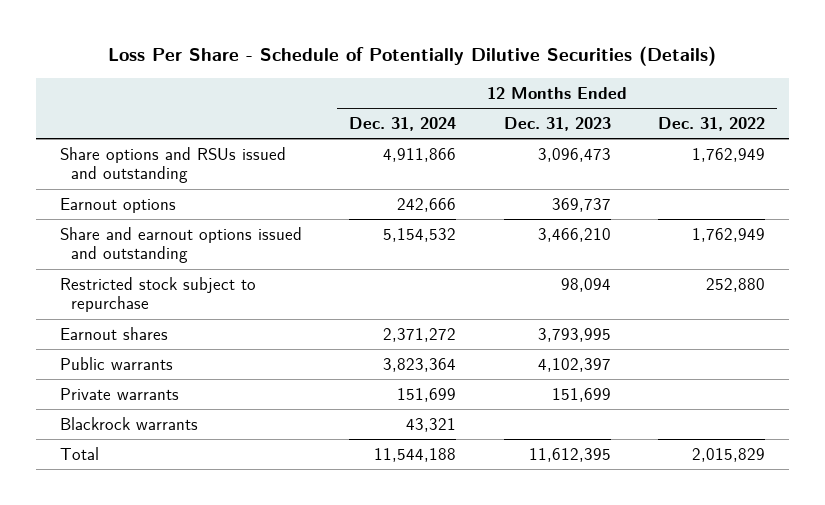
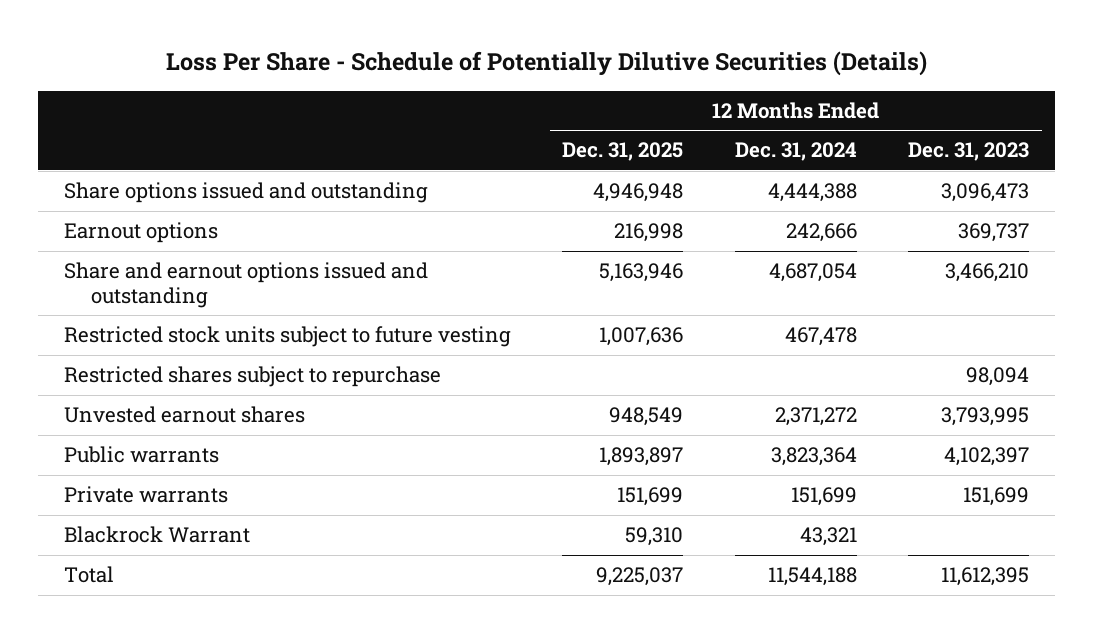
[657,116,765,131] Dec. 31, 2022 -> none
none -> [562,142,684,162] Dec. 31, 2025
[59,146,286,184] Share options and RSUs issued and outstanding -> [63,182,428,204] Share options issued and outstanding
[383,147,457,162] 4,911,866 -> [767,183,857,203] 4,444,388
[383,227,457,242] 5,154,532 -> [768,263,857,283] 4,687,054
none -> [63,326,511,348] Restricted stock units subject to future vesting
[59,276,256,313] Restricted stock subject to repurchase -> [63,366,441,388] Restricted shares subject to repurchase
[59,326,168,340] Earnout shares -> [63,406,305,424] Unvested earnout shares
[59,416,198,430] Blackrock warrants -> [63,526,250,544] Blackrock Warrant

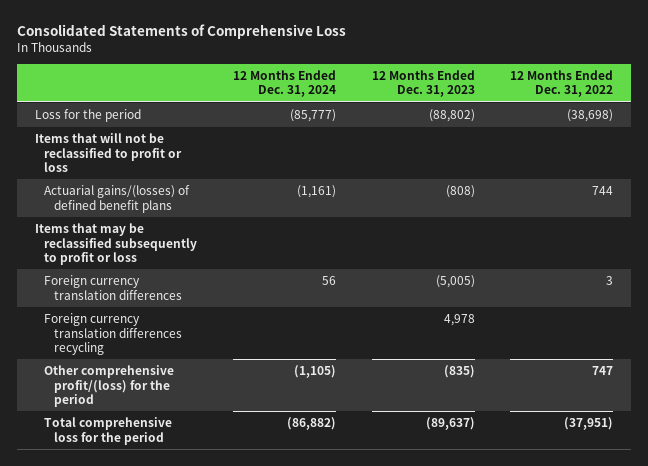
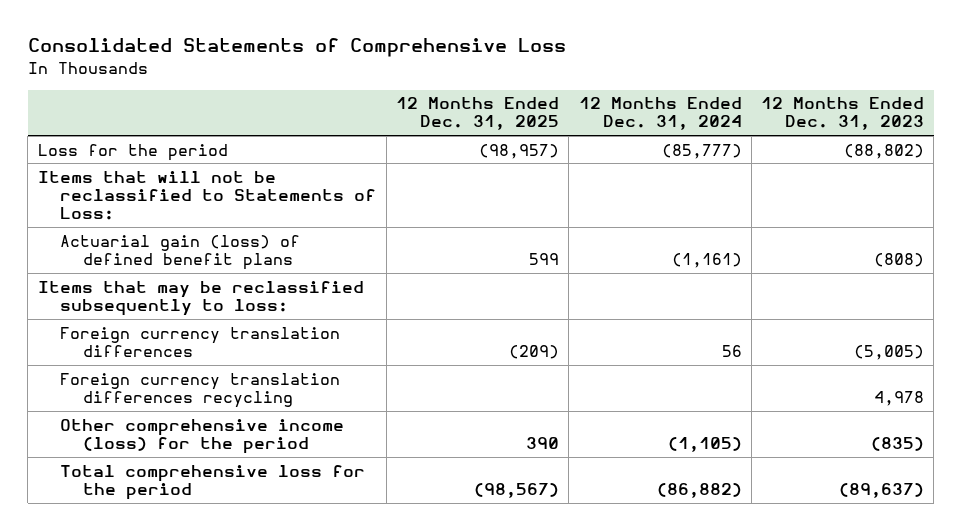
[510,69,614,98] 12 Months Ended Dec. 31, 2022 -> none
none -> [395,97,559,131] 12 Months Ended Dec. 31, 2025
[34,133,183,172] Items that will not be reclassified to profit or loss -> [37,170,377,221] Items that will not be reclassified to Statements of Loss:
[44,185,191,213] Actuarial gains/(losses) of defined benefit plans -> [60,234,301,270] Actuarial gain (loss) of defined benefit plans
[34,223,198,265] Items that may be reclassified subsequently to profit or loss -> [37,280,364,316] Items that may be reclassified subsequently to loss:
[44,365,175,407] Other comprehensive profit/(loss) for the period -> [60,418,345,454] Other comprehensive income (loss) for the period

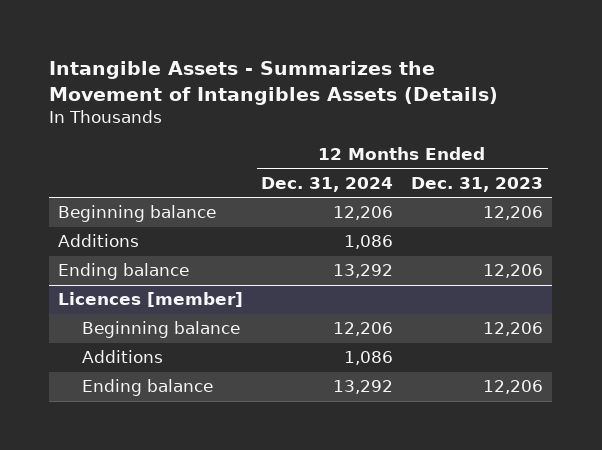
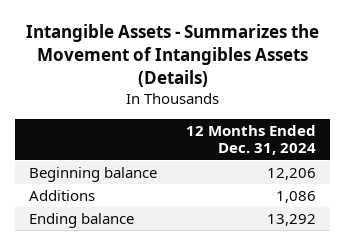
[411,176,544,192] Dec. 31, 2023 -> none
[58,292,244,308] Licences [member] -> none
[82,321,241,339] Beginning balance -> none
[82,350,164,364] Additions -> none
[82,379,214,397] Ending balance -> none

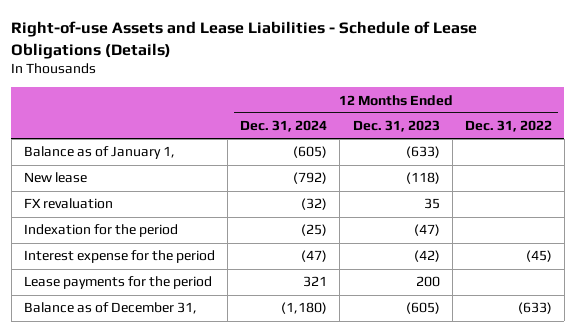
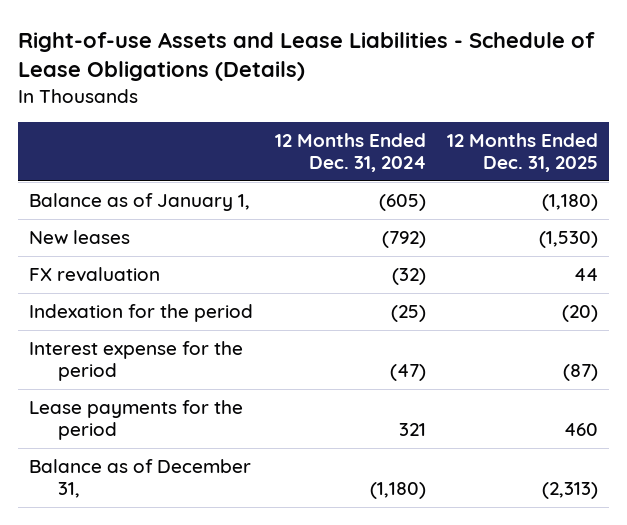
[352,120,440,133] Dec. 31, 2023 -> none
[464,120,552,133] Dec. 31, 2022 -> none
none -> [447,133,599,173] 12 Months Ended Dec. 31, 2025
[23,172,87,184] New lease -> [28,230,130,245] New leases

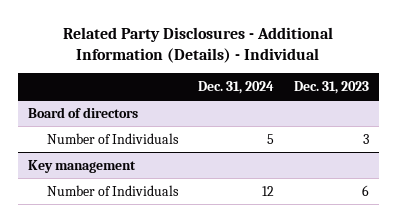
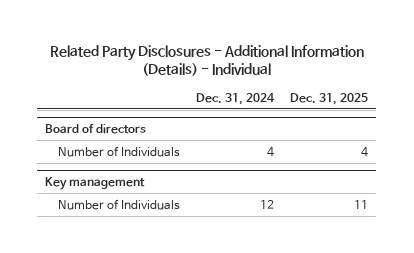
[293,80,369,94] Dec. 31, 2023 -> none
none -> [290,92,369,105] Dec. 31, 2025
[267,133,275,144] 5 -> [267,146,275,157] 4

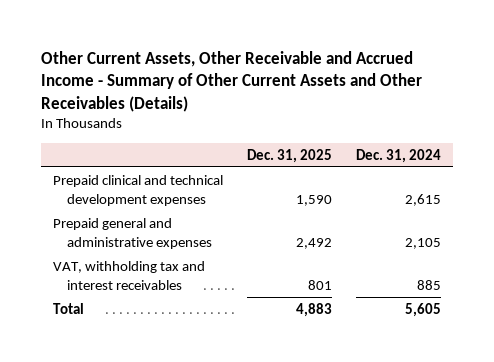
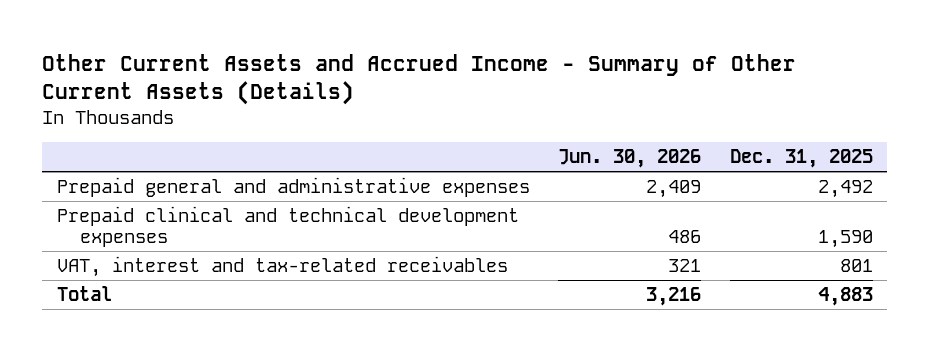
[41,50,423,112] Other Current Assets, Other Receivable and Accrued Income - Summary of Other Current Assets and Other Receivables (Details) -> [42,53,797,106] Other Current Assets and Accrued Income - Summary of Other Current Assets (Details)
[355,148,441,163] Dec. 31, 2024 -> none
none -> [558,148,702,168] Jun. 30, 2026
[52,174,223,206] Prepaid clinical and technical development expenses -> [56,205,519,247] Prepaid clinical and technical development expenses
[52,260,205,290] VAT, withholding tax and interest receivables -> [56,255,508,277] VAT, interest and tax-related receivables

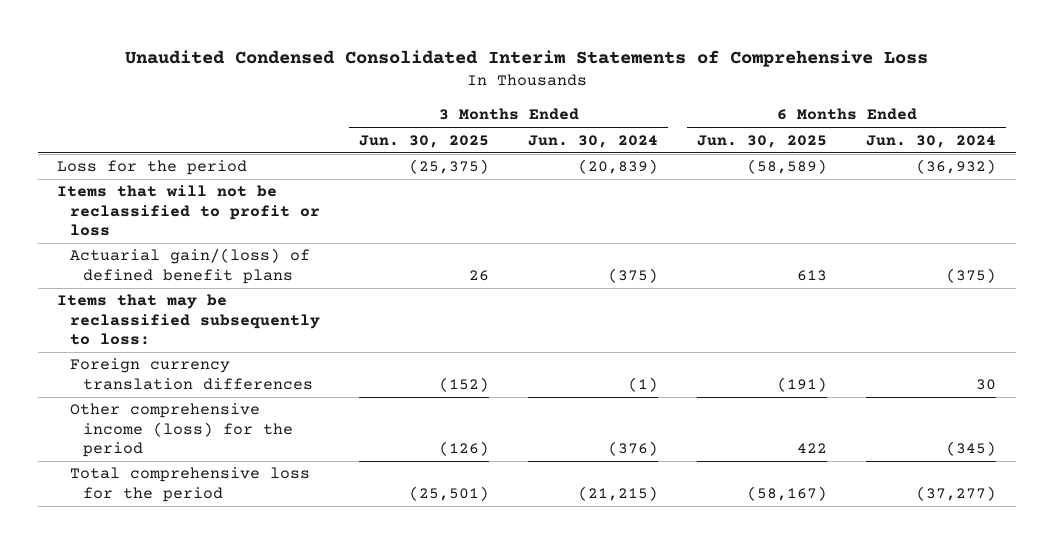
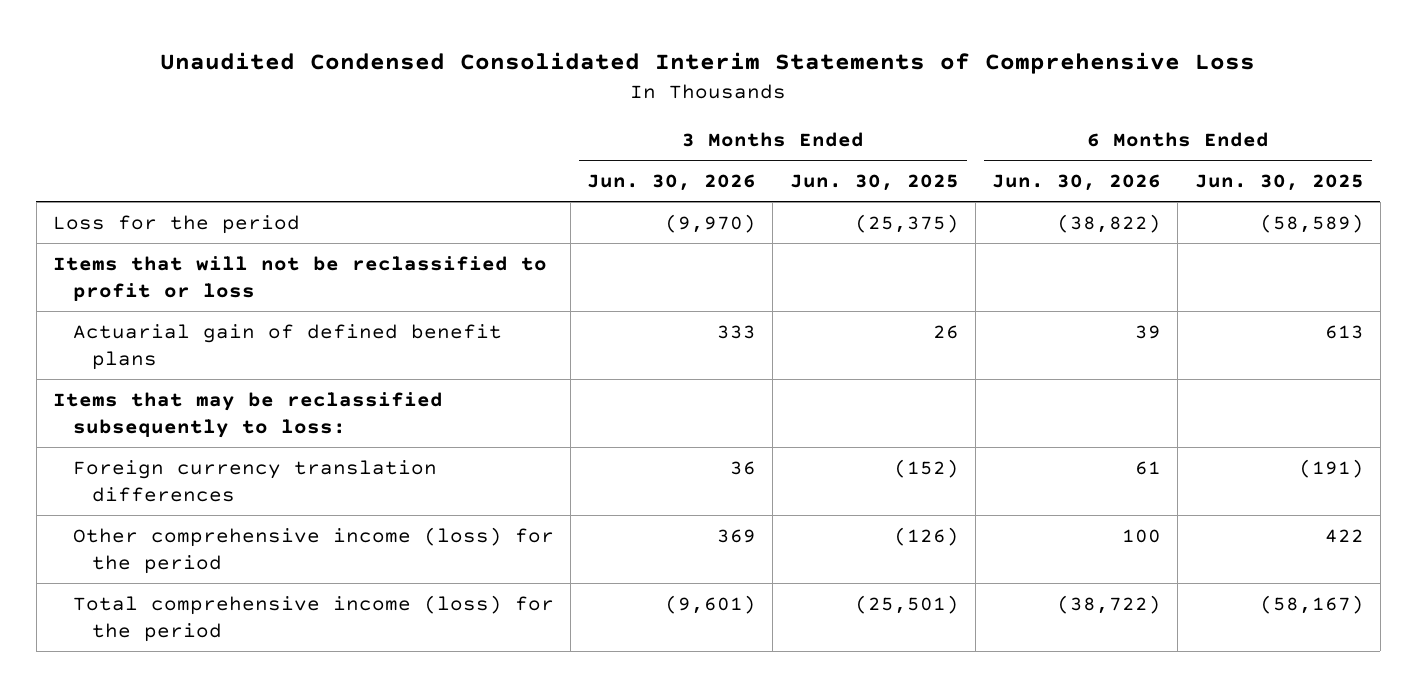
[528,134,659,148] Jun. 30, 2024 -> none
[866,134,997,148] Jun. 30, 2024 -> none
none -> [587,174,757,192] Jun. 30, 2026
none -> [992,174,1162,192] Jun. 30, 2026
[70,248,311,284] Actuarial gain/(loss) of defined benefit plans -> [72,323,502,370] Actuarial gain of defined benefit plans
[70,467,311,502] Total comprehensive loss for the period -> [72,594,554,642] Total comprehensive income (loss) for the period

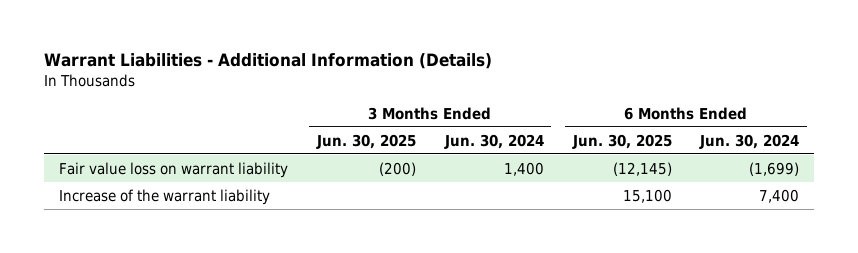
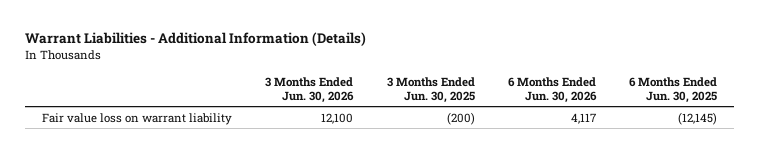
[443,133,544,149] Jun. 30, 2024 -> none
[699,133,800,149] Jun. 30, 2024 -> none
none -> [265,76,355,103] 3 Months Ended Jun. 30, 2026
none -> [507,76,597,103] 6 Months Ended Jun. 30, 2026
[58,188,270,205] Increase of the warrant liability -> none

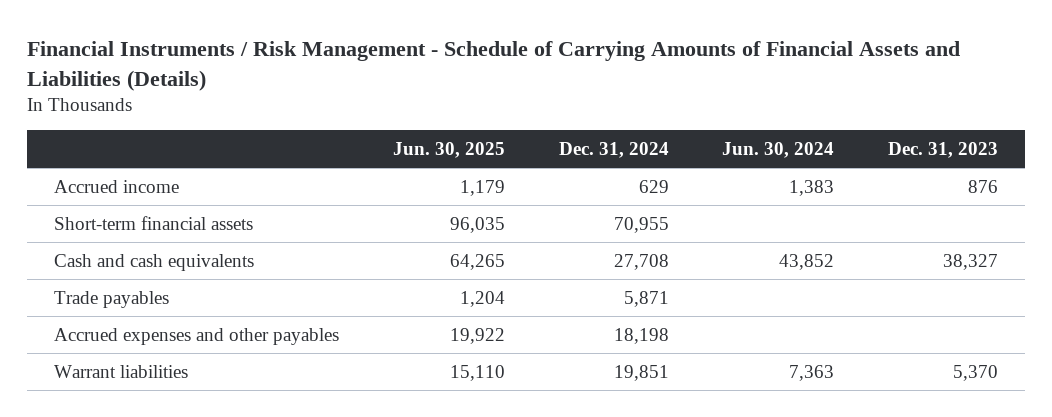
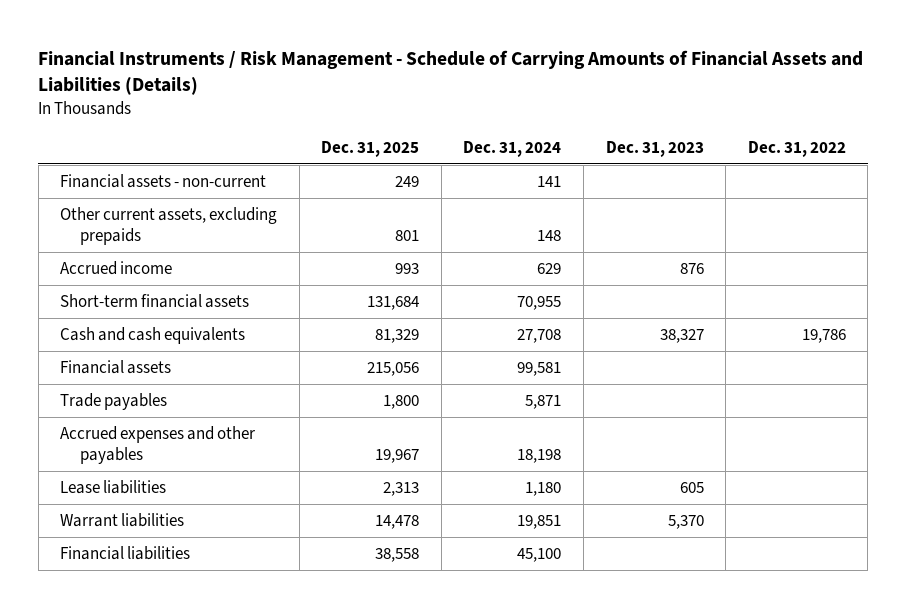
[392,141,505,158] Jun. 30, 2025 -> none
[722,141,835,158] Jun. 30, 2024 -> none
none -> [321,140,420,157] Dec. 31, 2025
none -> [747,140,846,157] Dec. 31, 2022
none -> [60,173,267,188] Financial assets - non-current
none -> [60,206,278,246] Other current assets, excluding prepaids
none -> [60,359,172,374] Financial assets
none -> [60,479,167,494] Lease liabilities
none -> [60,545,191,560] Financial liabilities

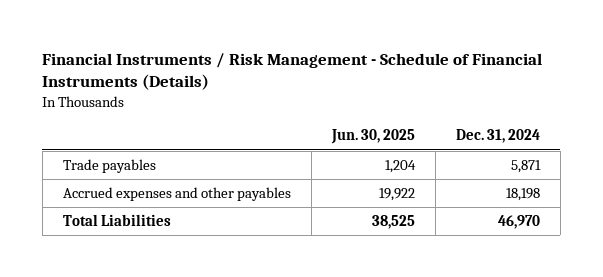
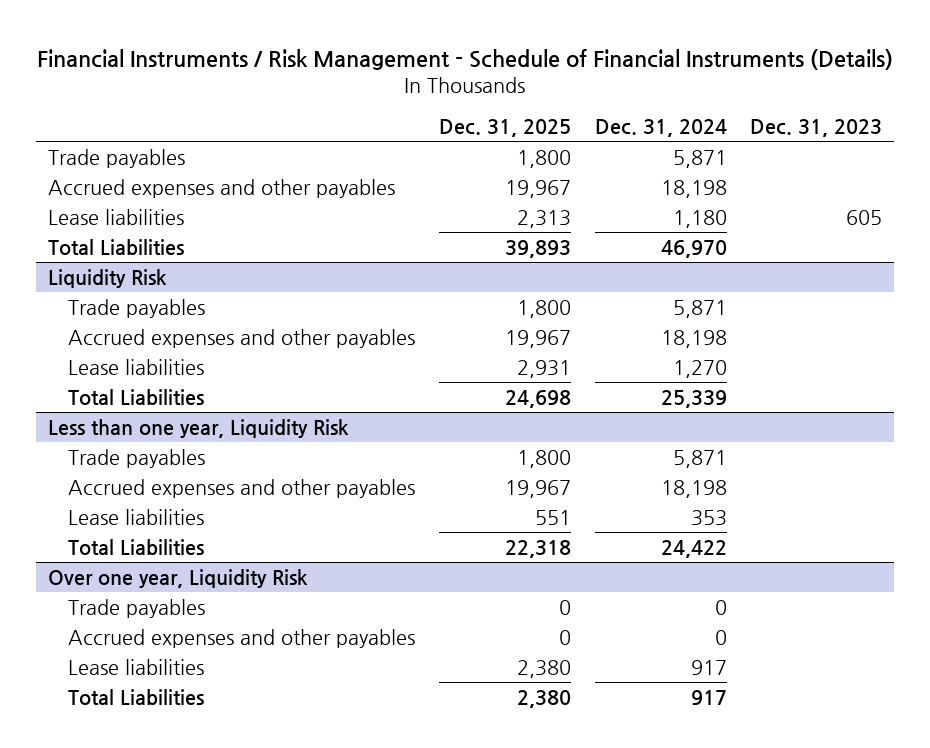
[330,129,415,145] Jun. 30, 2025 -> none
none -> [438,119,571,138] Dec. 31, 2025
none -> [750,119,883,138] Dec. 31, 2023
none -> [48,208,185,225] Lease liabilities
none -> [48,268,168,288] Liquidity Risk
none -> [68,298,206,318] Trade payables
none -> [68,328,416,348] Accrued expenses and other payables
none -> [68,358,205,375] Lease liabilities
none -> [68,388,205,405] Total Liabilities
none -> [48,418,350,438] Less than one year, Liquidity Risk
none -> [68,448,206,468] Trade payables
none -> [68,478,416,498] Accrued expenses and other payables
none -> [68,508,205,525] Lease liabilities
none -> [68,538,205,555] Total Liabilities
none -> [48,568,309,588] Over one year, Liquidity Risk
none -> [68,598,206,618] Trade payables
none -> [68,628,416,648] Accrued expenses and other payables
none -> [68,658,205,675] Lease liabilities
none -> [68,688,205,705] Total Liabilities

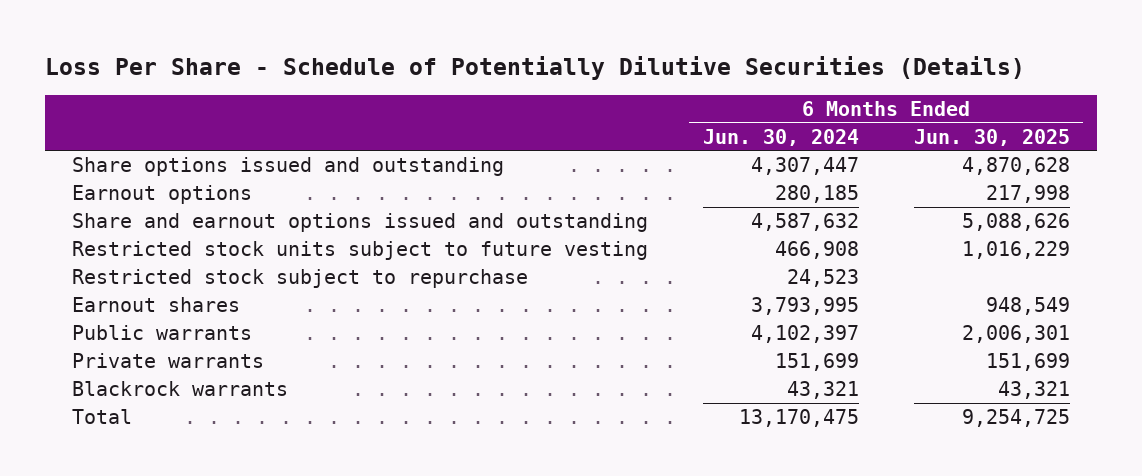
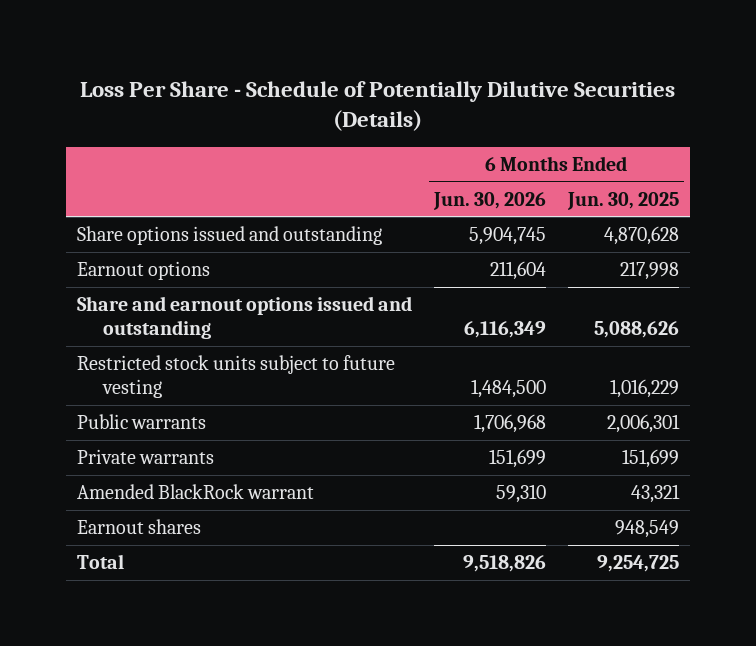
[702,128,859,146] Jun. 30, 2024 -> none
none -> [433,191,547,210] Jun. 30, 2026
[72,268,529,288] Restricted stock subject to repurchase -> none
[72,380,289,396] Blackrock warrants -> [77,484,315,500] Amended BlackRock warrant
[72,296,241,312] Earnout shares -> [77,519,202,535] Earnout shares

